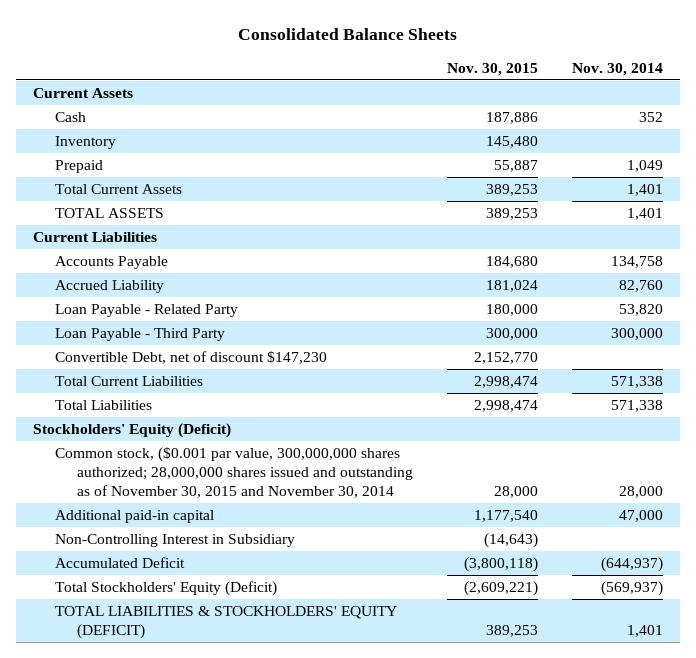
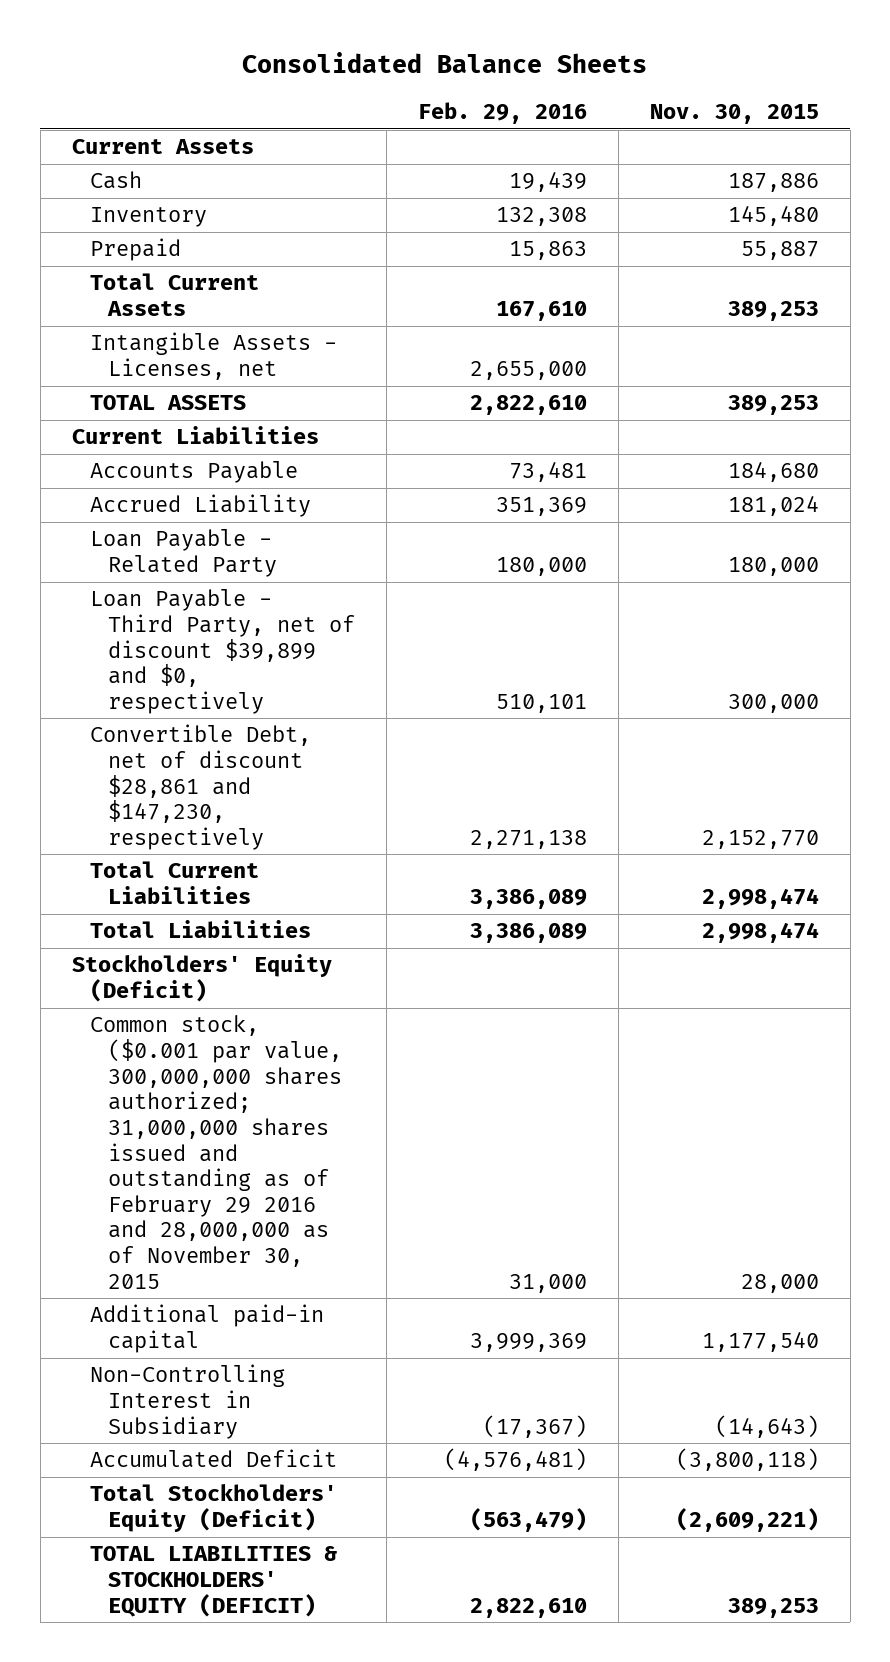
[571,62,663,76] Nov. 30, 2014 -> none
none -> [417,102,587,125] Feb. 29, 2016
none -> [89,332,337,381] Intangible Assets - Licenses, net
[55,328,226,342] Loan Payable - Third Party -> [89,589,356,714] Loan Payable - Third Party, net of discount $39,899 and $0, respectively
[55,351,328,365] Convertible Debt, net of discount $147,230 -> [89,724,311,850] Convertible Debt, net of discount $28,861 and $147,230, respectively
[55,447,413,498] Common stock, ($0.001 par value, 300,000,000 shares authorized; 28,000,000 shares issued and outstanding as of November 30, 2015 and November 30, 2014 -> [89,1015,343,1289] Common stock, ($0.001 par value, 300,000,000 shares authorized; 31,000,000 shares issued and outstanding as of February 29 2016 and 28,000,000 as of November 30, 2015

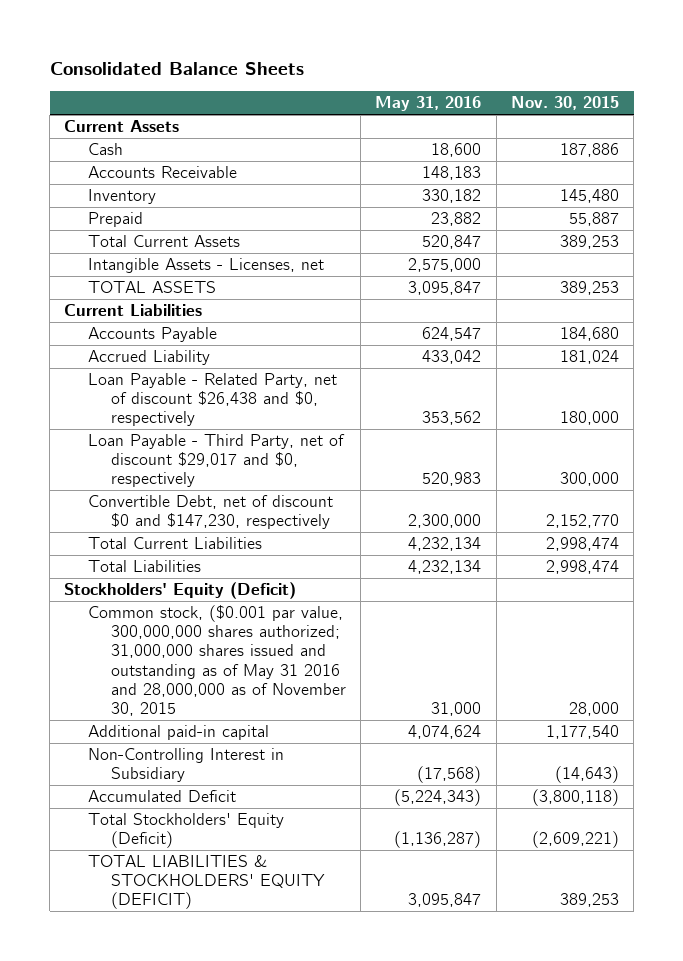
[417,102,587,125] Feb. 29, 2016 -> none
none -> [375,96,482,112] May 31, 2016
none -> [87,166,237,179] Accounts Receivable
[89,529,278,578] Loan Payable - Related Party -> [87,373,337,427] Loan Payable - Related Party, net of discount $26,438 and $0, respectively
[89,589,356,714] Loan Payable - Third Party, net of discount $39,899 and $0, respectively -> [87,434,345,488] Loan Payable - Third Party, net of discount $29,017 and $0, respectively
[89,724,311,850] Convertible Debt, net of discount $28,861 and $147,230, respectively -> [87,495,333,530] Convertible Debt, net of discount $0 and $147,230, respectively
[89,1015,343,1289] Common stock, ($0.001 par value, 300,000,000 shares authorized; 31,000,000 shares issued and outstanding as of February 29 2016 and 28,000,000 as of November 30, 2015 -> [87,605,346,716] Common stock, ($0.001 par value, 300,000,000 shares authorized; 31,000,000 shares issued and outstanding as of May 31 2016 and 28,000,000 as of November 30, 2015

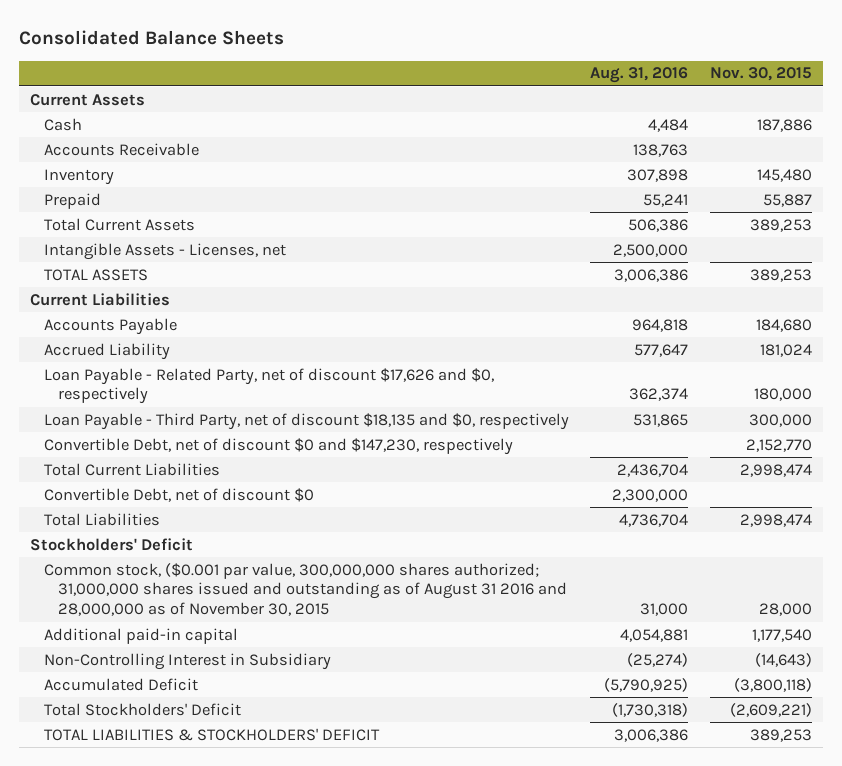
[375,96,482,112] May 31, 2016 -> none
none -> [590,67,689,84] Aug. 31, 2016
[87,373,337,427] Loan Payable - Related Party, net of discount $26,438 and $0, respectively -> [43,367,494,405] Loan Payable - Related Party, net of discount $17,626 and $0, respectively
[87,434,345,488] Loan Payable - Third Party, net of discount $29,017 and $0, respectively -> [43,412,569,430] Loan Payable - Third Party, net of discount $18,135 and $0, respectively
none -> [43,487,314,502] Convertible Debt, net of discount $0
[64,582,297,600] Stockholders' Equity (Deficit) -> [29,537,193,551] Stockholders' Deficit
[87,605,346,716] Common stock, ($0.001 par value, 300,000,000 shares authorized; 31,000,000 shares issued and outstanding as of May 31 2016 and 28,000,000 as of November 30, 2015 -> [43,562,567,617] Common stock, ($0.001 par value, 300,000,000 shares authorized; 31,000,000 shares issued and outstanding as of August 31 2016 and 28,000,000 as of November 30, 2015
[87,813,284,849] Total Stockholders' Equity (Deficit) -> [43,702,241,716] Total Stockholders' Deficit
[87,855,325,910] TOTAL LIABILITIES & STOCKHOLDERS' EQUITY (DEFICIT) -> [43,727,380,741] TOTAL LIABILITIES & STOCKHOLDERS' DEFICIT

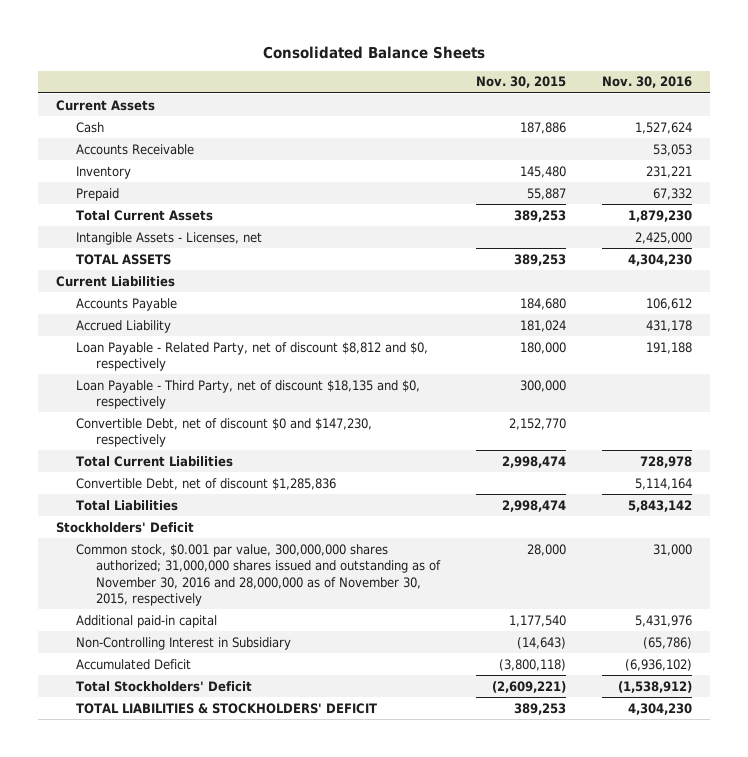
[590,67,689,84] Aug. 31, 2016 -> none
none -> [601,76,692,89] Nov. 30, 2016
[43,367,494,405] Loan Payable - Related Party, net of discount $17,626 and $0, respectively -> [75,341,428,372] Loan Payable - Related Party, net of discount $8,812 and $0, respectively
[43,487,314,502] Convertible Debt, net of discount $0 -> [75,477,336,490] Convertible Debt, net of discount $1,285,836
[43,562,567,617] Common stock, ($0.001 par value, 300,000,000 shares authorized; 31,000,000 shares issued and outstanding as of August 31 2016 and 28,000,000 as of November 30, 2015 -> [75,543,441,607] Common stock, $0.001 par value, 300,000,000 shares authorized; 31,000,000 shares issued and outstanding as of November 30, 2016 and 28,000,000 as of November 30, 2015, respectively

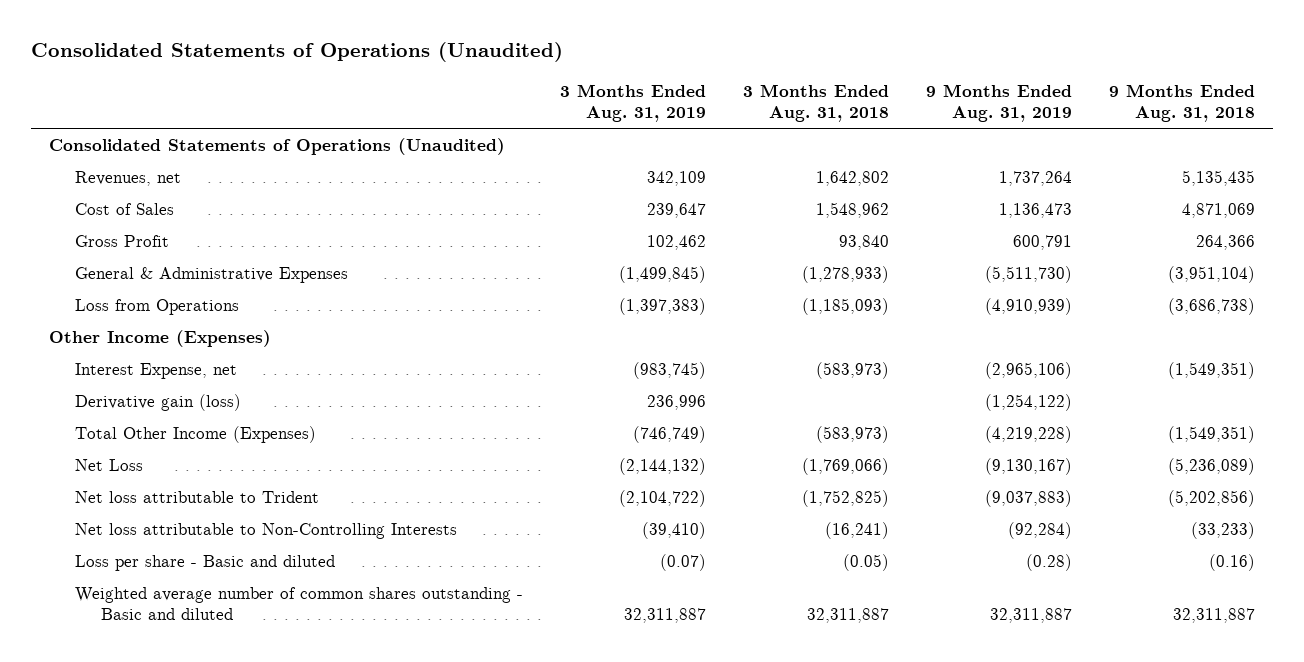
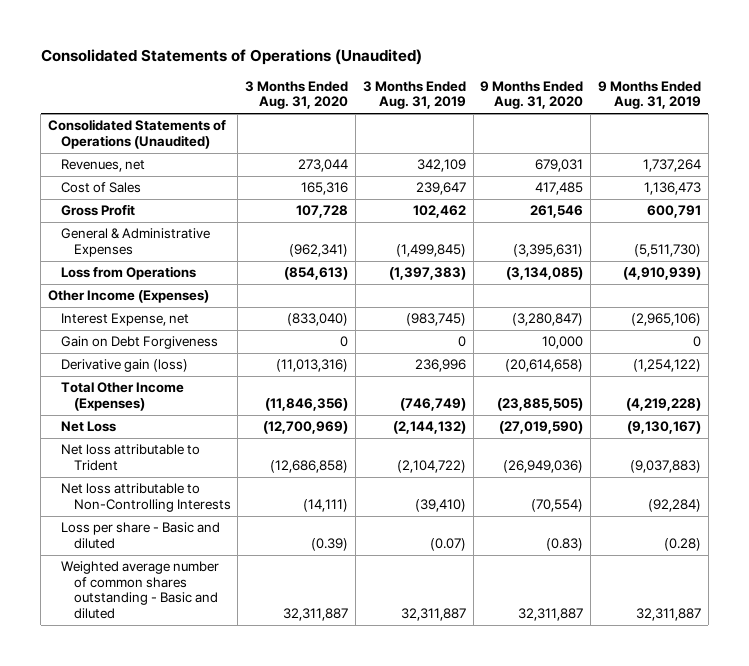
[742,83,889,122] 3 Months Ended Aug. 31, 2018 -> none
[1108,83,1255,122] 9 Months Ended Aug. 31, 2018 -> none
none -> [245,80,349,110] 3 Months Ended Aug. 31, 2020
none -> [480,80,584,110] 9 Months Ended Aug. 31, 2020
none -> [60,336,218,350] Gain on Debt Forgiveness

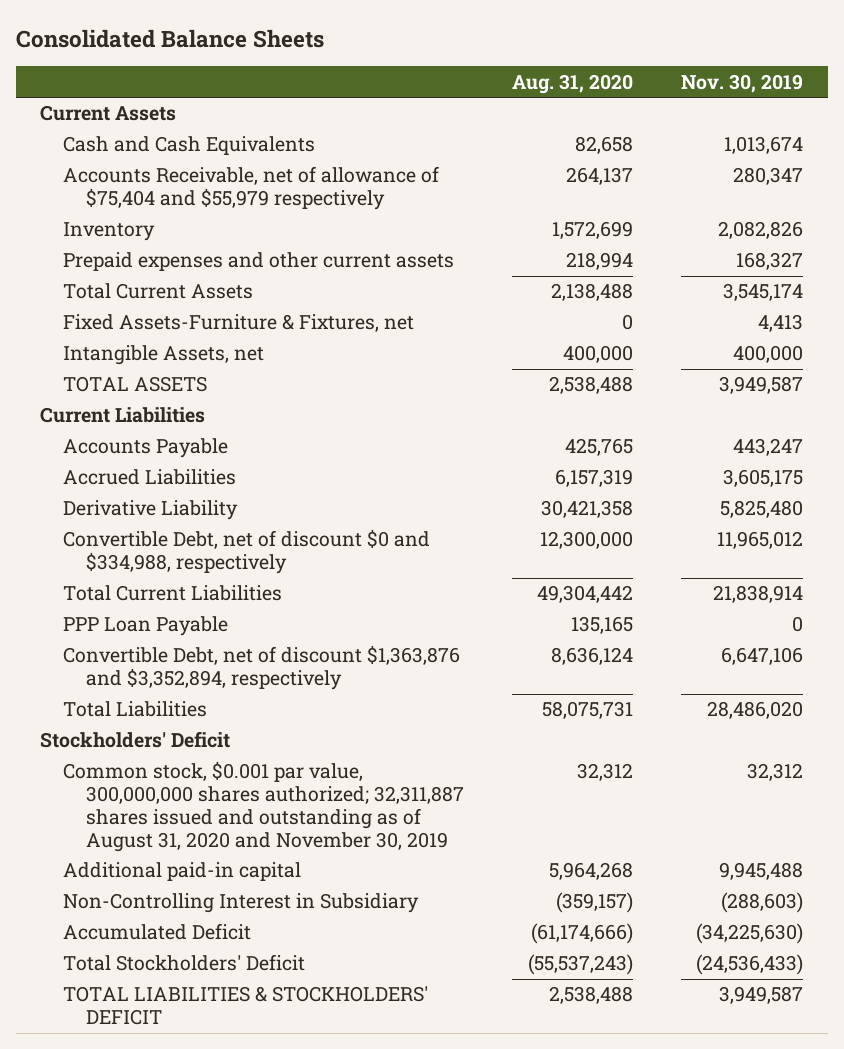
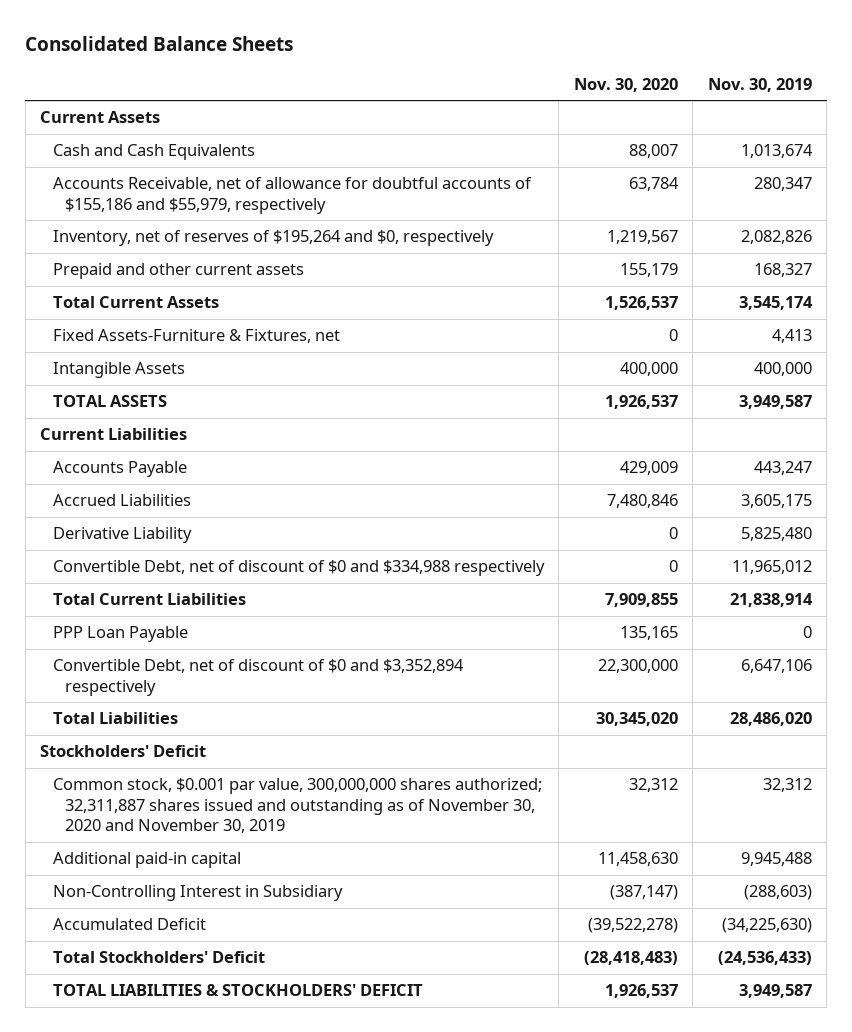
[512,73,634,94] Aug. 31, 2020 -> none
none -> [573,78,678,93] Nov. 30, 2020
[62,166,439,211] Accounts Receivable, net of allowance of $75,404 and $55,979 respectively -> [52,177,532,214] Accounts Receivable, net of allowance for doubtful accounts of $155,186 and $55,979, respectively
[62,222,155,242] Inventory -> [52,230,494,247] Inventory, net of reserves of $195,264 and $0, respectively
[62,252,454,272] Prepaid expenses and other current assets -> [52,263,304,280] Prepaid and other current assets
[62,345,264,366] Intangible Assets, net -> [52,362,185,379] Intangible Assets
[62,529,430,575] Convertible Debt, net of discount $0 and $334,988, respectively -> [52,560,545,577] Convertible Debt, net of discount of $0 and $334,988 respectively
[62,645,460,691] Convertible Debt, net of discount $1,363,876 and $3,352,894, respectively -> [52,659,464,696] Convertible Debt, net of discount of $0 and $3,352,894 respectively
[62,761,464,853] Common stock, $0.001 par value, 300,000,000 shares authorized; 32,311,887 shares issued and outstanding as of August 31, 2020 and November 30, 2019 -> [52,778,542,834] Common stock, $0.001 par value, 300,000,000 shares authorized; 32,311,887 shares issued and outstanding as of November 30, 2020 and November 30, 2019

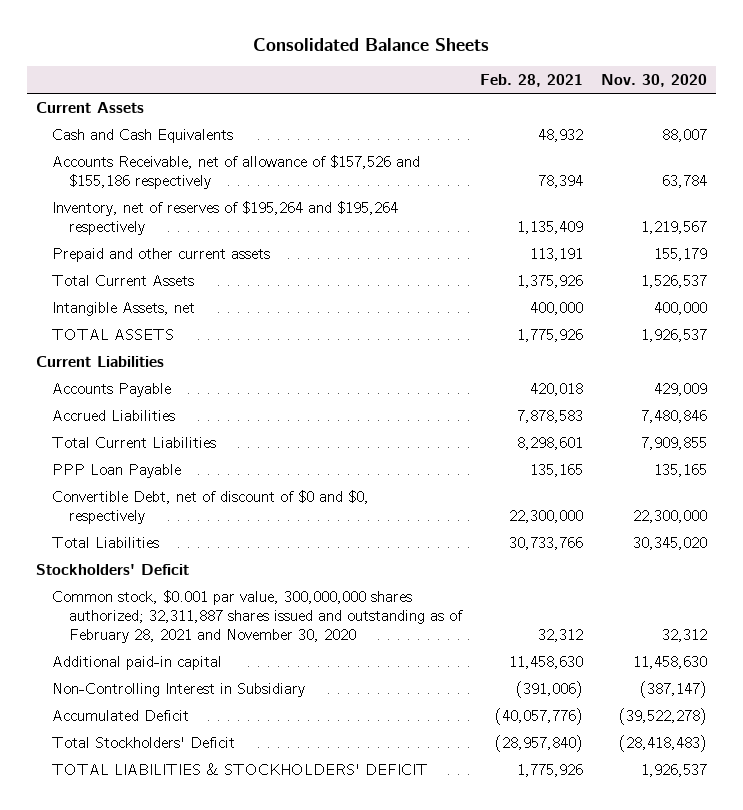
[707,78,812,93] Nov. 30, 2019 -> none
none -> [479,74,583,88] Feb. 28, 2021
[52,177,532,214] Accounts Receivable, net of allowance for doubtful accounts of $155,186 and $55,979, respectively -> [52,154,421,189] Accounts Receivable, net of allowance of $157,526 and $155,186 respectively
[52,230,494,247] Inventory, net of reserves of $195,264 and $0, respectively -> [52,200,399,235] Inventory, net of reserves of $195,264 and $195,264 respectively
[52,329,340,344] Fixed Assets-Furniture & Fixtures, net -> none
[52,362,185,379] Intangible Assets -> [52,301,196,316] Intangible Assets, net
[52,527,192,544] Derivative Liability -> none
[52,560,545,577] Convertible Debt, net of discount of $0 and $334,988 respectively -> none
[52,659,464,696] Convertible Debt, net of discount of $0 and $3,352,894 respectively -> [52,489,370,524] Convertible Debt, net of discount of $0 and $0, respectively
[52,778,542,834] Common stock, $0.001 par value, 300,000,000 shares authorized; 32,311,887 shares issued and outstanding as of November 30, 2020 and November 30, 2019 -> [52,589,463,643] Common stock, $0.001 par value, 300,000,000 shares authorized; 32,311,887 shares issued and outstanding as of February 28, 2021 and November 30, 2020

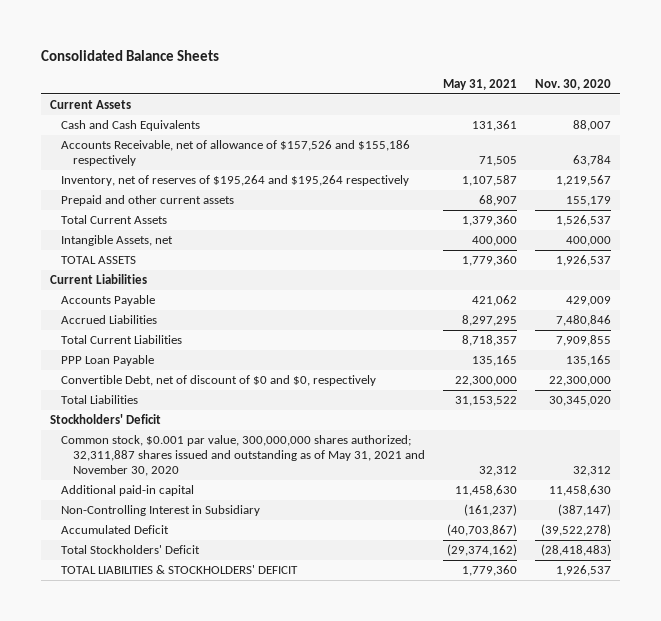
[479,74,583,88] Feb. 28, 2021 -> none
none -> [443,78,518,90] May 31, 2021
[52,589,463,643] Common stock, $0.001 par value, 300,000,000 shares authorized; 32,311,887 shares issued and outstanding as of February 28, 2021 and November 30, 2020 -> [61,435,426,477] Common stock, $0.001 par value, 300,000,000 shares authorized; 32,311,887 shares issued and outstanding as of May 31, 2021 and November 30, 2020

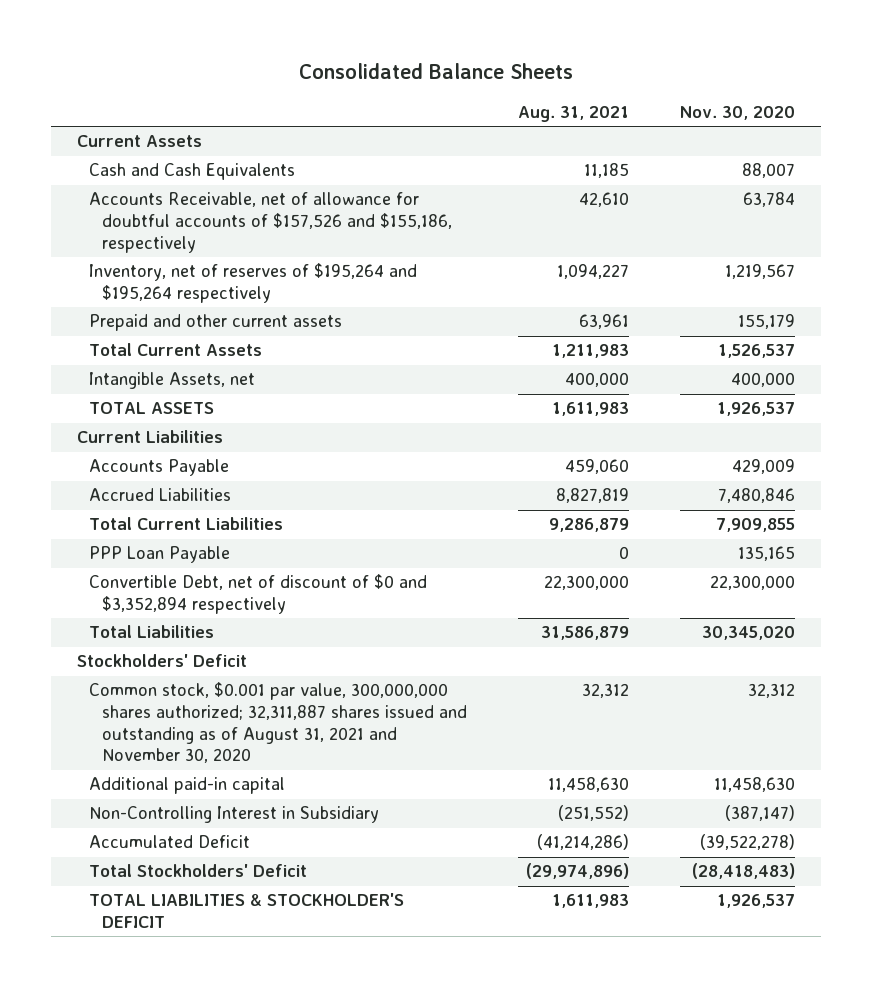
[443,78,518,90] May 31, 2021 -> none
none -> [518,106,630,123] Aug. 31, 2021
[61,140,411,167] Accounts Receivable, net of allowance of $157,526 and $155,186 respectively -> [89,192,453,253] Accounts Receivable, net of allowance for doubtful accounts of $157,526 and $155,186, respectively
[61,375,377,387] Convertible Debt, net of discount of $0 and $0, respectively -> [89,574,428,615] Convertible Debt, net of discount of $0 and $3,352,894 respectively
[61,435,426,477] Common stock, $0.001 par value, 300,000,000 shares authorized; 32,311,887 shares issued and outstanding as of May 31, 2021 and November 30, 2020 -> [89,682,468,764] Common stock, $0.001 par value, 300,000,000 shares authorized; 32,311,887 shares issued and outstanding as of August 31, 2021 and November 30, 2020
[61,565,299,575] TOTAL LIABILITIES & STOCKHOLDERS' DEFICIT -> [89,893,405,929] TOTAL LIABILITIES & STOCKHOLDER'S DEFICIT

